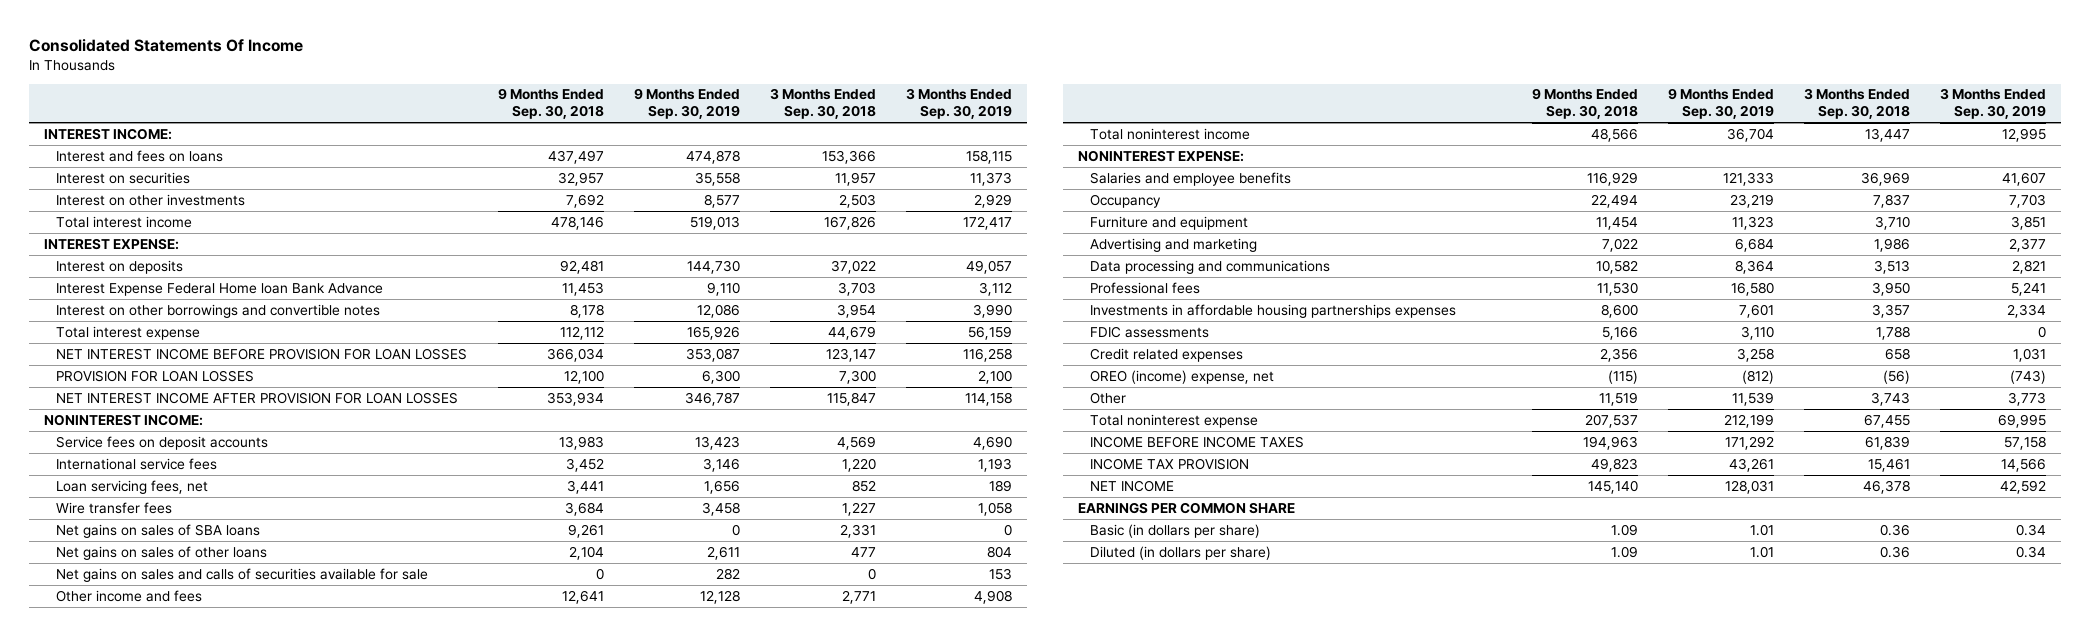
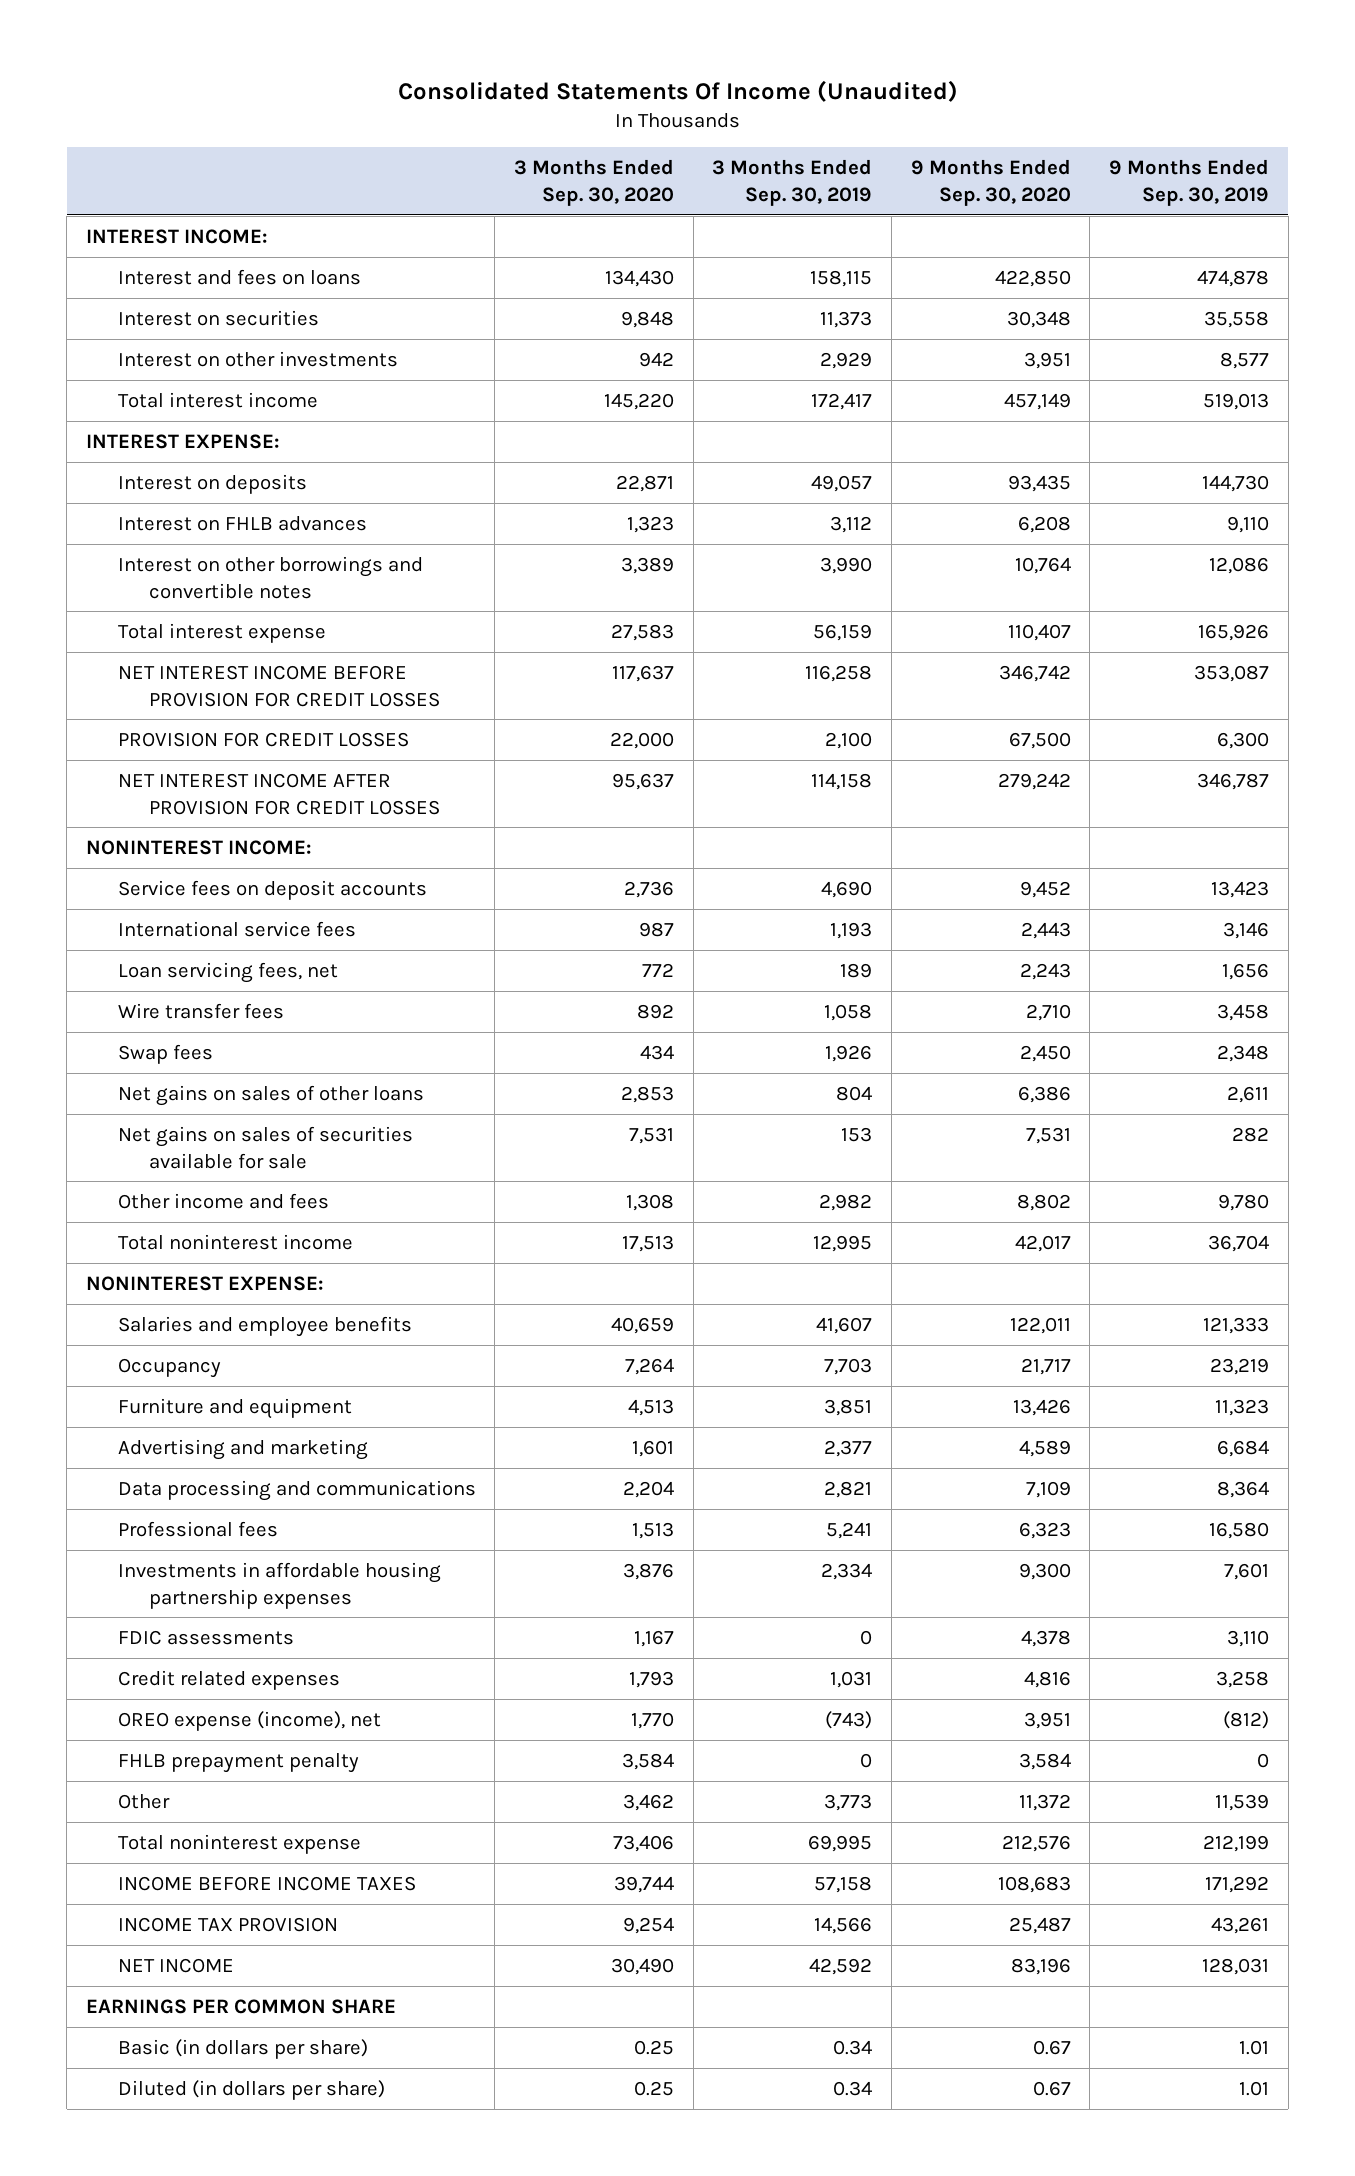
[28,38,303,52] Consolidated Statements Of Income -> [397,79,958,102] Consolidated Statements Of Income (Unaudited)
[497,88,604,120] 9 Months Ended Sep. 30, 2018 -> none
[770,88,877,120] 3 Months Ended Sep. 30, 2018 -> none
none -> [513,159,674,206] 3 Months Ended Sep. 30, 2020
none -> [910,159,1071,206] 9 Months Ended Sep. 30, 2020
[56,282,384,296] Interest Expense Federal Home loan Bank Advance -> [117,515,367,531] Interest on FHLB advances
[56,347,468,360] NET INTEREST INCOME BEFORE PROVISION FOR LOAN LOSSES -> [117,664,441,707] NET INTEREST INCOME BEFORE PROVISION FOR CREDIT LOSSES
[56,369,255,382] PROVISION FOR LOAN LOSSES -> [117,731,409,747] PROVISION FOR CREDIT LOSSES
[56,391,459,404] NET INTEREST INCOME AFTER PROVISION FOR LOAN LOSSES -> [117,772,441,815] NET INTEREST INCOME AFTER PROVISION FOR CREDIT LOSSES
[56,523,261,538] Net gains on sales of SBA loans -> none
none -> [117,1043,213,1064] Swap fees
[56,567,429,582] Net gains on sales and calls of securities available for sale -> [117,1125,413,1169] Net gains on sales of securities available for sale
[699,589,740,604] 12,128 -> [1218,1193,1270,1211] 9,780
[974,589,1013,604] 4,908 -> [819,1193,873,1211] 2,982
[1090,303,1457,318] Investments in affordable housing partnerships expenses -> [117,1561,441,1609] Investments in affordable housing partnership expenses
[1090,369,1275,384] OREO (income) expense, net -> [117,1710,381,1731] OREO expense (income), net
none -> [117,1752,359,1773] FHLB prepayment penalty

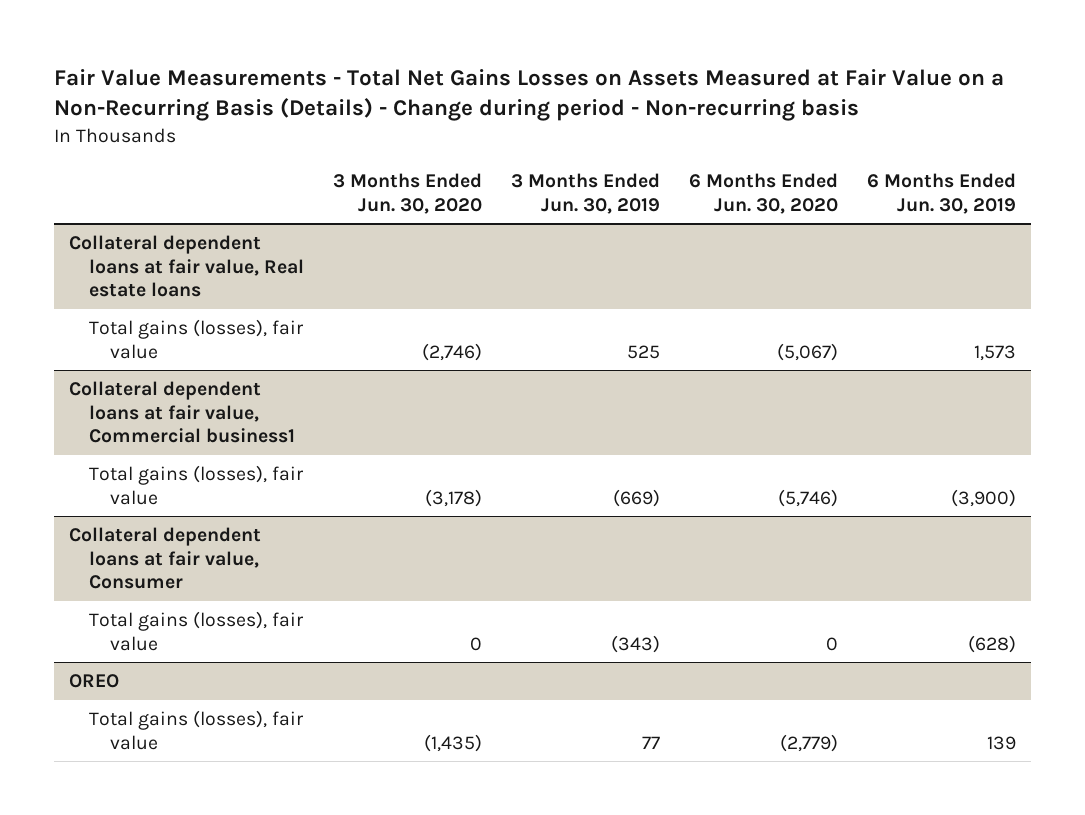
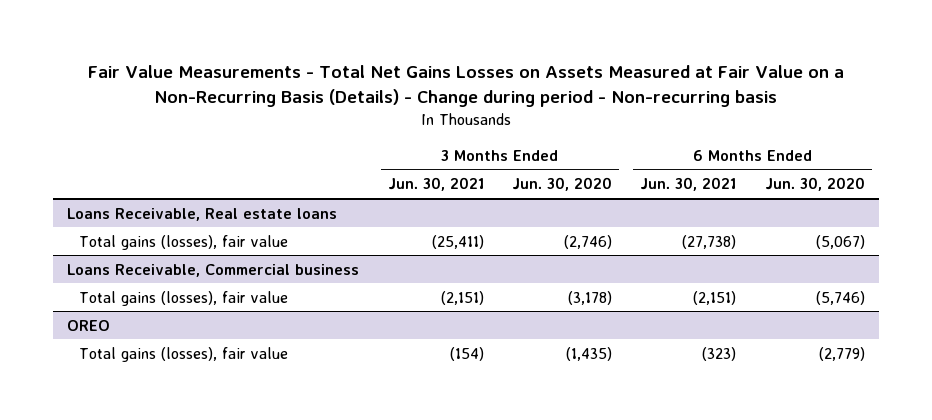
[511,172,661,214] 3 Months Ended Jun. 30, 2019 -> none
[867,172,1017,214] 6 Months Ended Jun. 30, 2019 -> none
none -> [387,177,484,192] Jun. 30, 2021
none -> [640,177,737,192] Jun. 30, 2021
[68,235,305,298] Collateral dependent loans at fair value, Real estate loans -> none
none -> [67,207,338,221] Loans Receivable, Real estate loans
[68,381,296,444] Collateral dependent loans at fair value, Commercial business1 -> none
none -> [67,263,360,277] Loans Receivable, Commercial business
[68,527,261,590] Collateral dependent loans at fair value, Consumer -> none
[89,611,305,651] Total gains (losses), fair value -> none

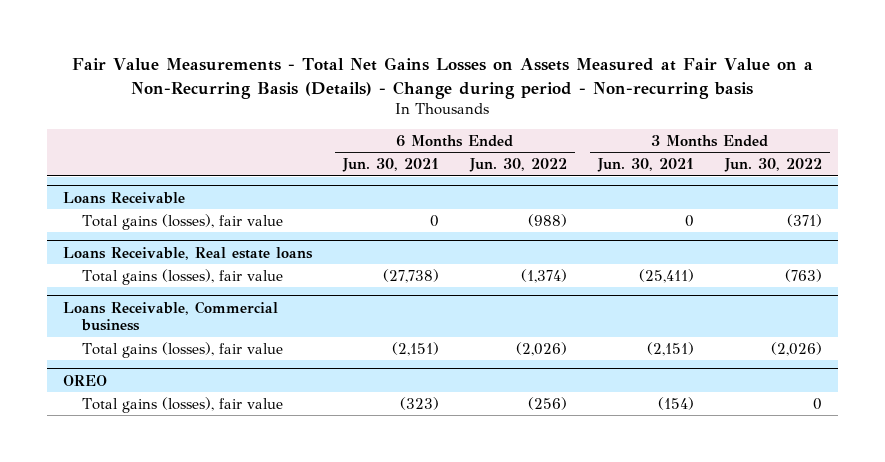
[512,177,613,192] Jun. 30, 2020 -> none
[764,177,865,192] Jun. 30, 2020 -> none
none -> [468,158,567,173] Jun. 30, 2022
none -> [724,158,823,173] Jun. 30, 2022
none -> [62,191,185,204] Loans Receivable
none -> [82,213,284,230] Total gains (losses), fair value

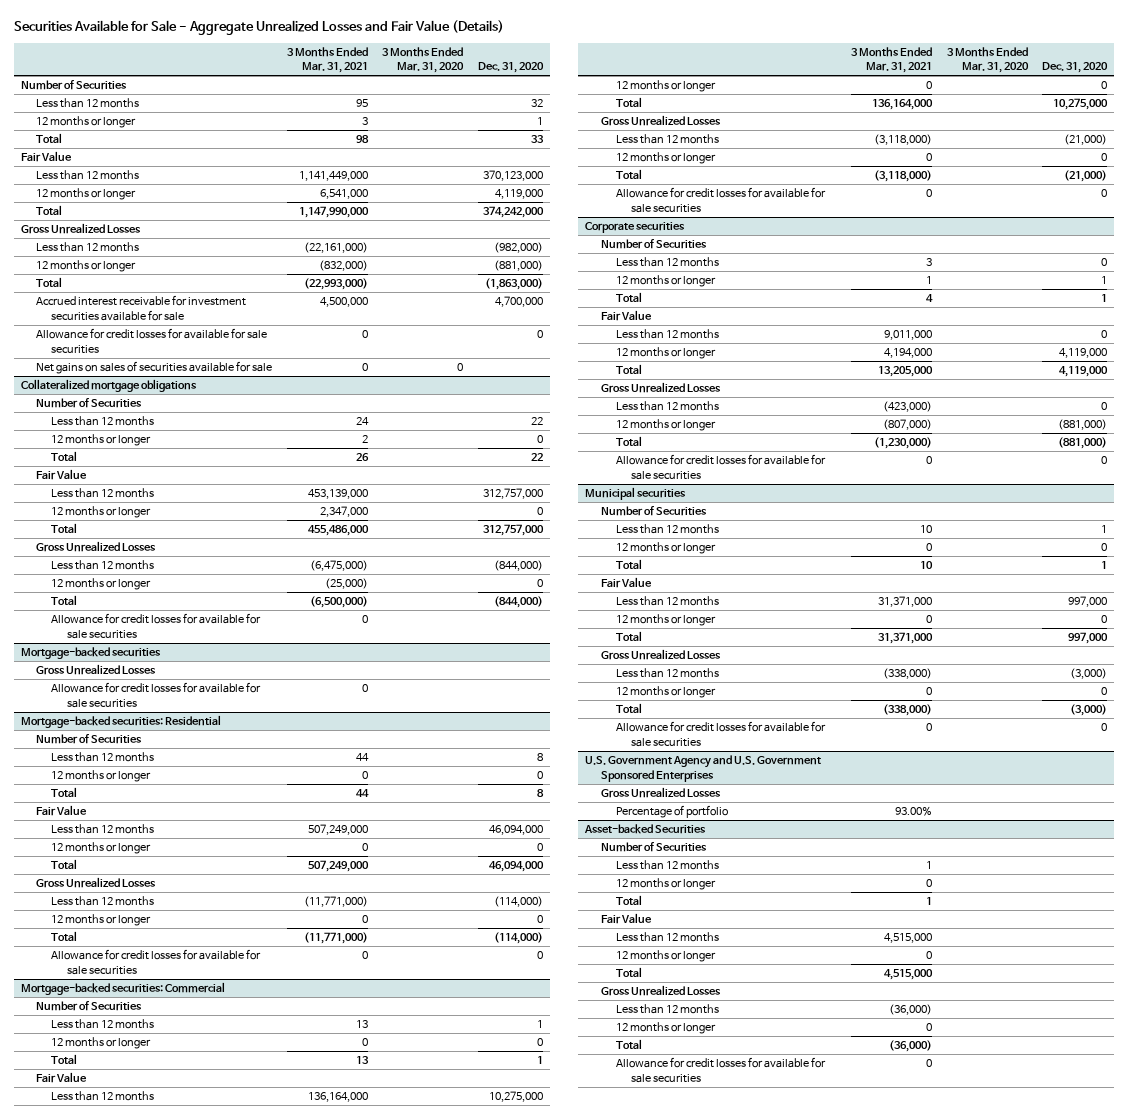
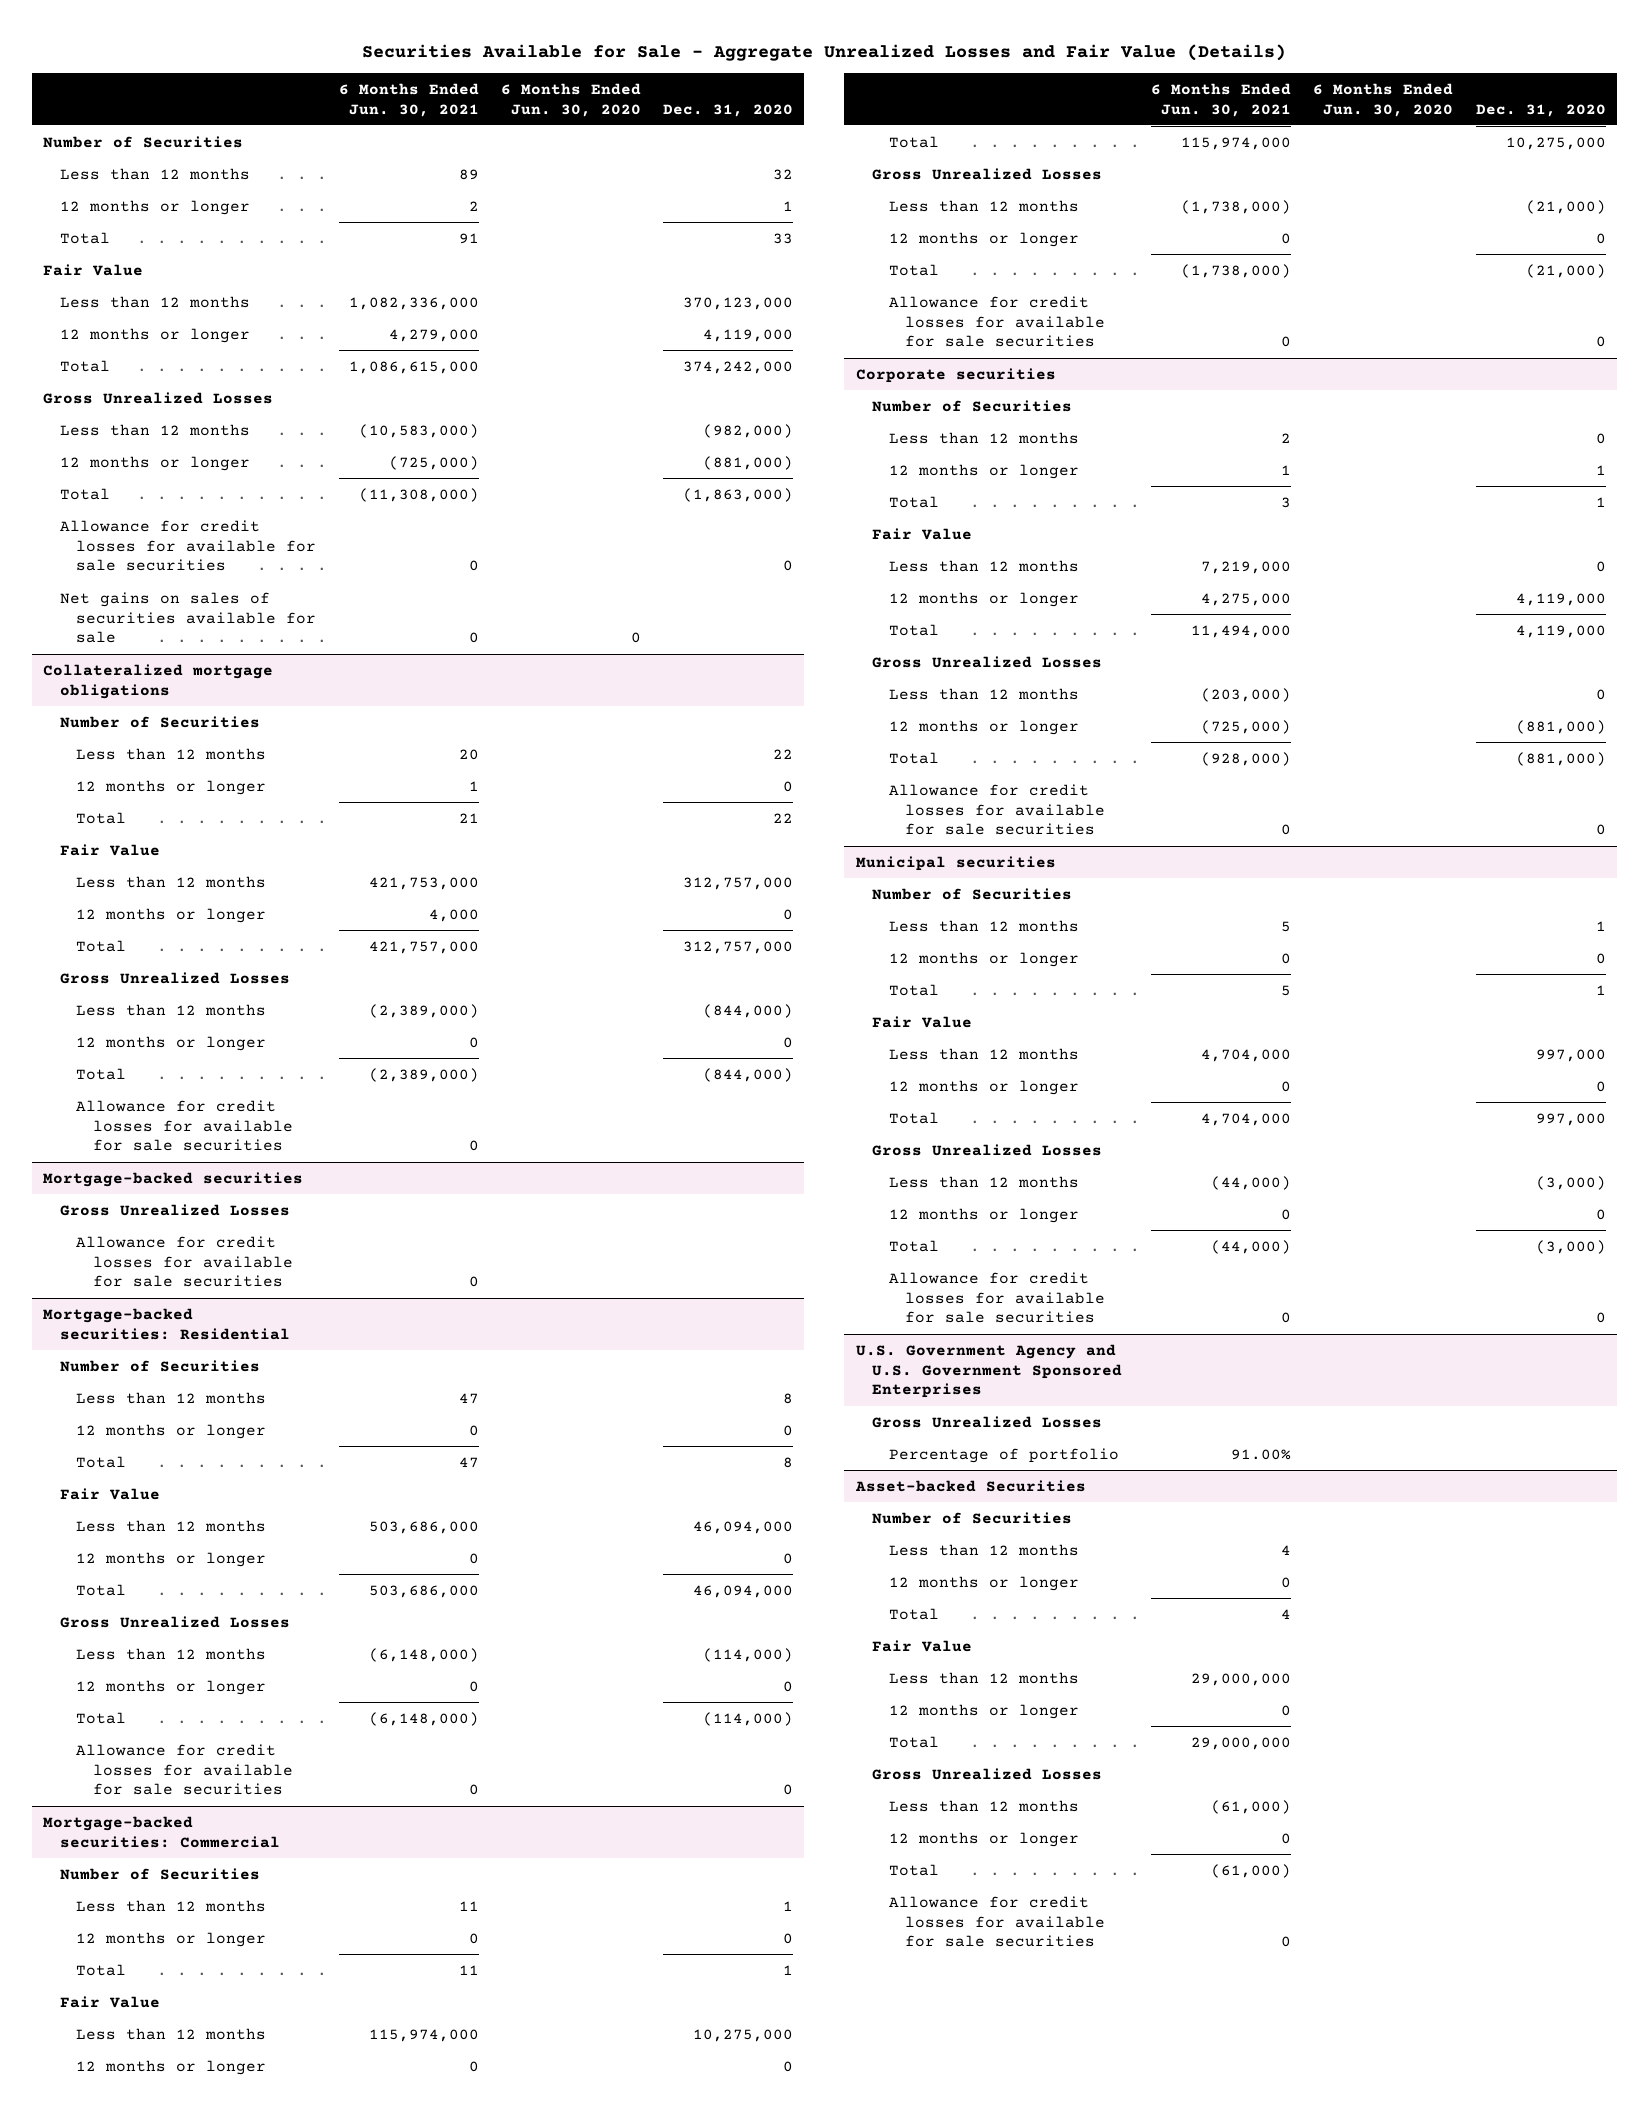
[286,46,368,74] 3 Months Ended Mar. 31, 2021 -> none
[382,46,465,74] 3 Months Ended Mar. 31, 2020 -> none
none -> [338,82,479,117] 6 Months Ended Jun. 30, 2021
none -> [500,82,641,117] 6 Months Ended Jun. 30, 2020
[36,295,247,321] Accrued interest receivable for investment securities available for sale -> none

